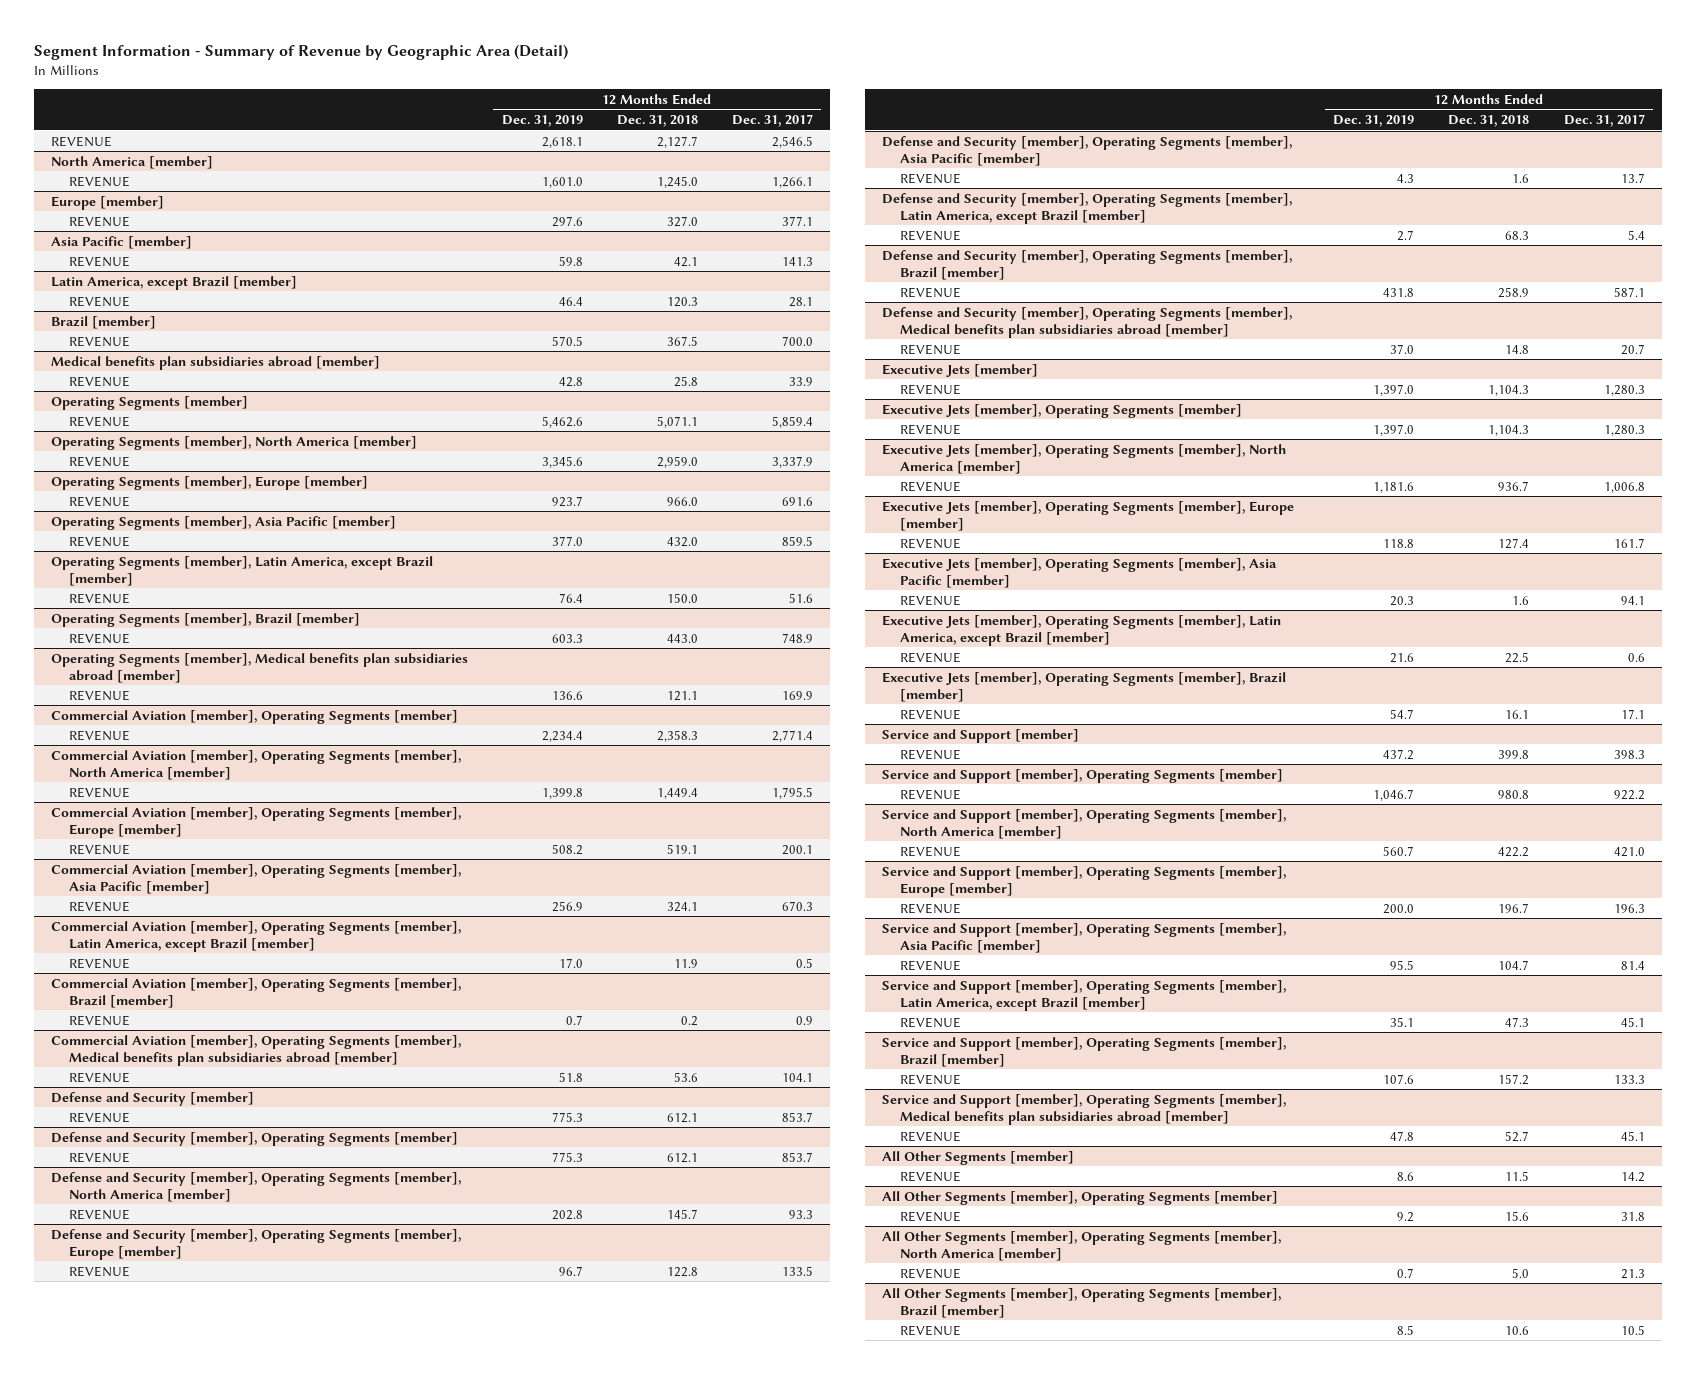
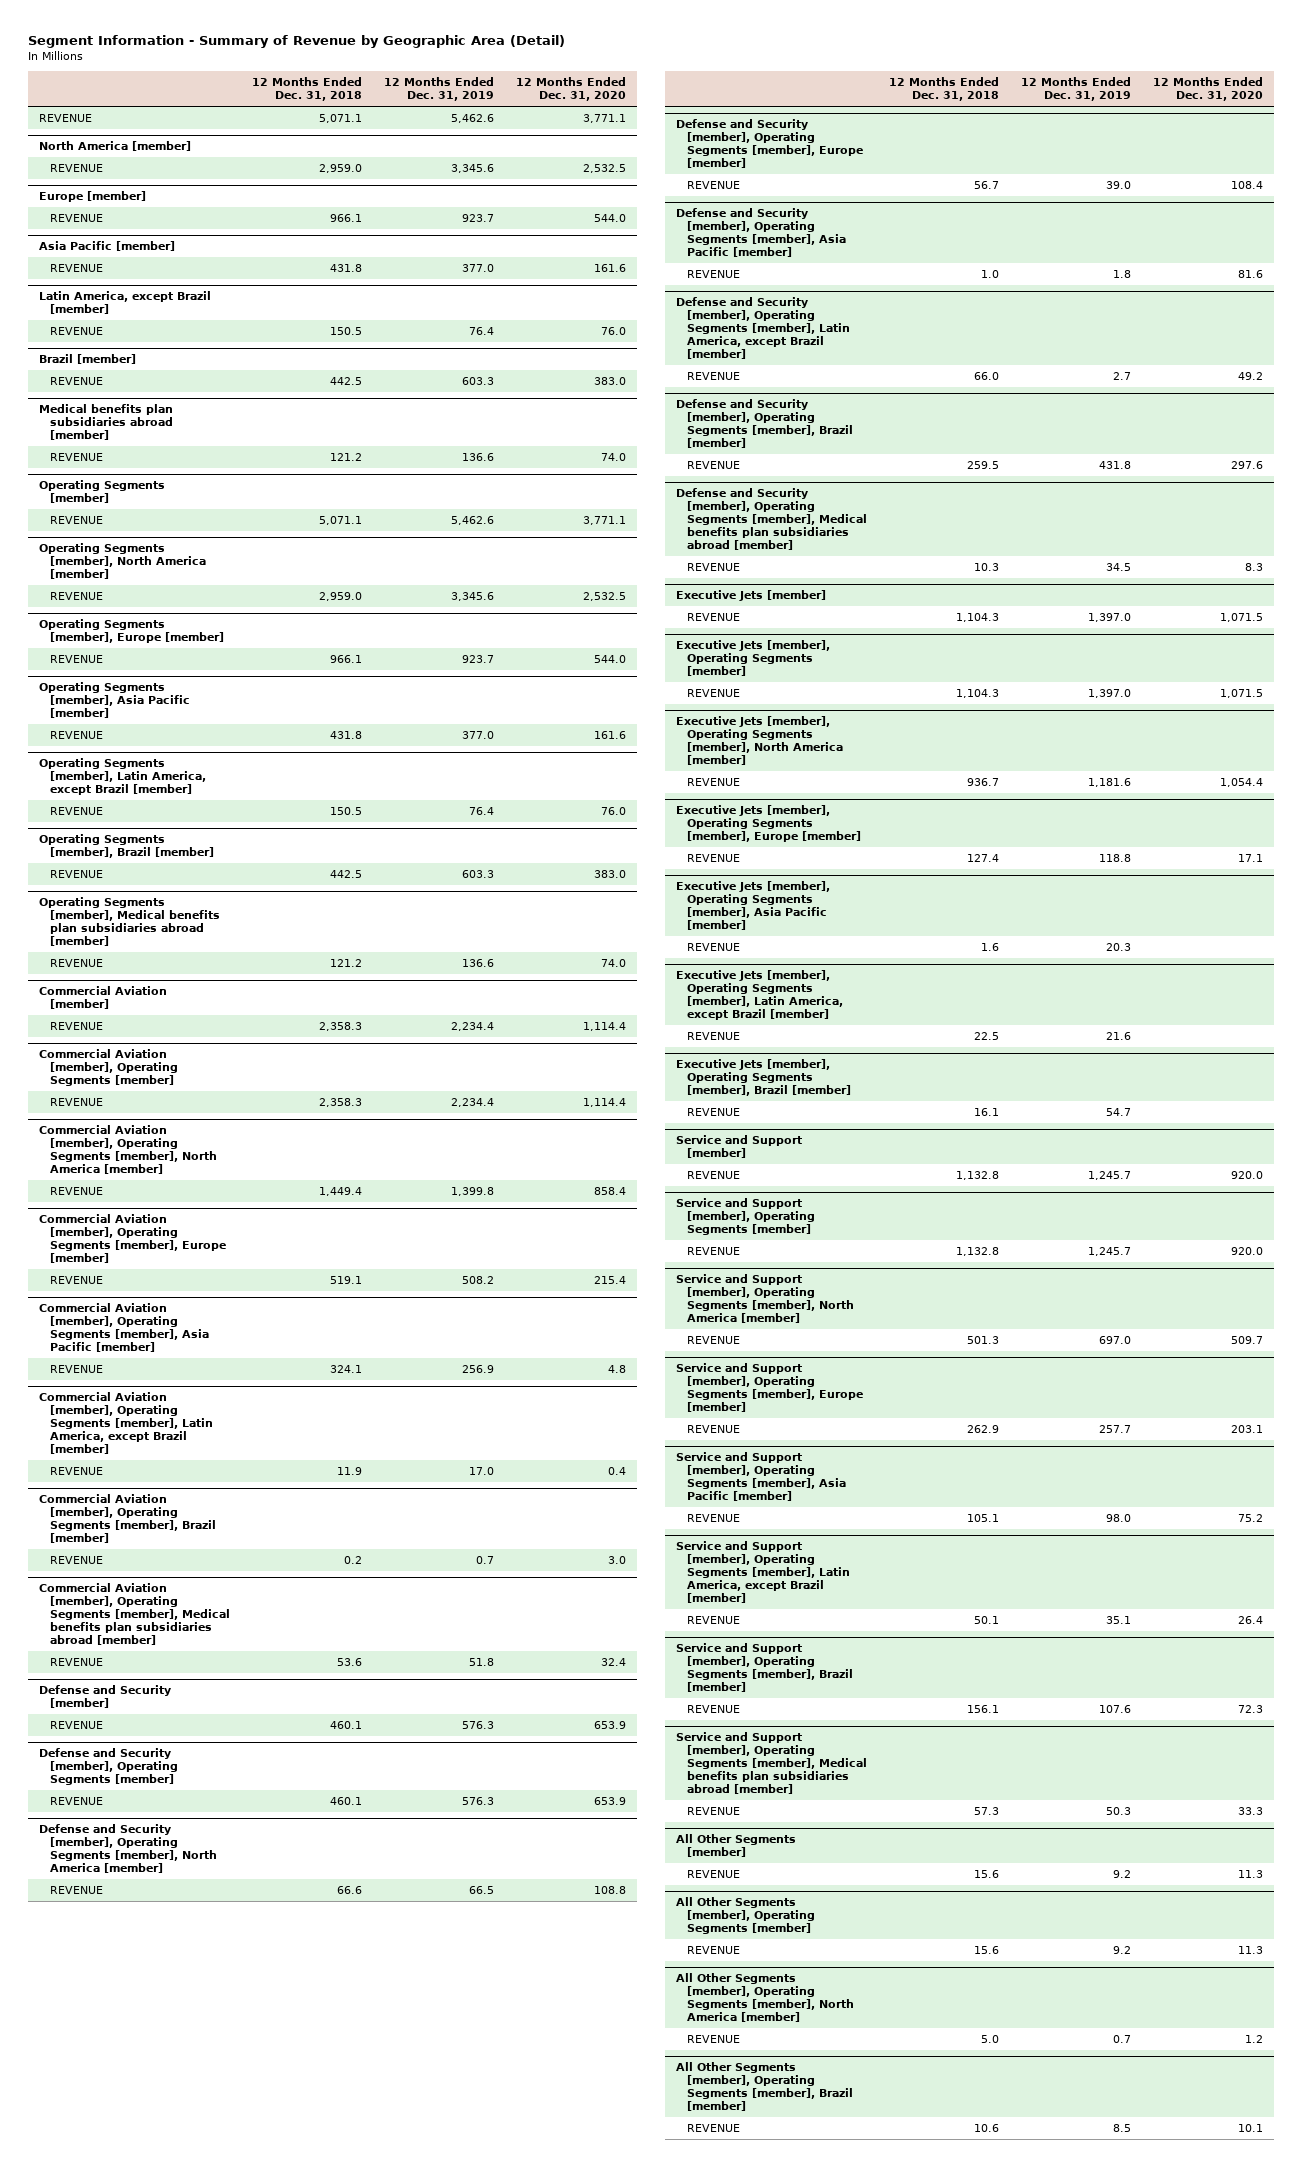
[731,113,813,127] Dec. 31, 2017 -> none
none -> [516,77,627,102] 12 Months Ended Dec. 31, 2020
[541,136,583,148] 2,618.1 -> [450,113,494,123] 5,462.6
[656,135,698,148] 2,127.7 -> [318,113,362,123] 5,071.1
[541,176,583,188] 1,601.0 -> [450,163,494,173] 3,345.6
[656,175,698,188] 1,245.0 -> [318,163,362,173] 2,959.0
[551,215,583,227] 297.6 -> [461,213,494,222] 923.7
[666,215,698,227] 327.0 -> [329,213,362,222] 966.1
[558,255,583,266] 59.8 -> [461,263,494,272] 377.0
[673,256,698,267] 42.1 -> [329,263,362,272] 431.8
[558,296,583,306] 46.4 -> [468,326,494,335] 76.4
[666,296,698,307] 120.3 -> [329,326,362,335] 150.5
[551,335,583,346] 570.5 -> [461,376,494,385] 603.3
[666,335,698,346] 367.5 -> [329,376,362,385] 442.5
[558,376,583,387] 42.8 -> [461,452,494,461] 136.6
[673,375,698,387] 25.8 -> [329,452,362,461] 121.2
[666,496,698,506] 966.0 -> [329,654,362,663] 966.1
[666,536,698,547] 432.0 -> [329,730,362,739] 431.8
[666,592,698,603] 150.0 -> [329,806,362,815] 150.5
[666,633,698,643] 443.0 -> [329,869,362,878] 442.5
[666,690,698,701] 121.1 -> [329,958,362,967] 121.2
none -> [38,986,167,1010] Commercial Aviation [member]
none -> [49,1021,103,1030] REVENUE
[551,1111,583,1122] 775.3 -> [461,1720,494,1729] 576.3
[666,1112,698,1123] 612.1 -> [329,1720,362,1729] 460.1
[551,1151,583,1162] 775.3 -> [461,1796,494,1805] 576.3
[666,1152,698,1163] 612.1 -> [329,1796,362,1805] 460.1
[551,1209,583,1220] 202.8 -> [468,1885,494,1894] 66.5
[666,1208,698,1219] 145.7 -> [336,1885,362,1894] 66.6
[558,1265,583,1276] 96.7 -> [1106,180,1132,189] 39.0
[666,1266,698,1277] 122.8 -> [973,180,999,189] 56.7
[1397,173,1415,183] 4.3 -> [1113,269,1132,278] 1.8
[1512,173,1530,183] 1.6 -> [980,269,999,278] 1.0
[1505,230,1530,240] 68.3 -> [973,371,999,380] 66.0
[1498,286,1530,298] 258.9 -> [966,460,999,469] 259.5
[1390,343,1415,354] 37.0 -> [1106,562,1132,571] 34.5
[1505,344,1530,354] 14.8 -> [973,562,999,571] 10.3
[1383,748,1415,760] 437.2 -> [1088,1170,1132,1180] 1,245.7
[1498,749,1530,759] 399.8 -> [955,1170,999,1180] 1,132.8
[1373,788,1415,801] 1,046.7 -> [1088,1246,1132,1256] 1,245.7
[1498,789,1530,799] 980.8 -> [955,1246,999,1256] 1,132.8
[1383,845,1415,856] 560.7 -> [1099,1335,1132,1344] 697.0
[1498,846,1530,857] 422.2 -> [966,1335,999,1344] 501.3
[1383,903,1415,914] 200.0 -> [1099,1424,1132,1433] 257.7
[1498,902,1530,913] 196.7 -> [966,1424,999,1433] 262.9
[1390,959,1415,970] 95.5 -> [1106,1513,1132,1522] 98.0
[1498,959,1530,970] 104.7 -> [966,1513,999,1522] 105.1
[1505,1016,1530,1027] 47.3 -> [973,1615,999,1624] 50.1
[1498,1073,1530,1085] 157.2 -> [966,1704,999,1713] 156.1
[1390,1130,1415,1141] 47.8 -> [1106,1806,1132,1815] 50.3
[1505,1130,1530,1142] 52.7 -> [973,1806,999,1815] 57.3
[1397,1171,1415,1181] 8.6 -> [1113,1869,1132,1878] 9.2
[1505,1170,1530,1181] 11.5 -> [973,1869,999,1878] 15.6

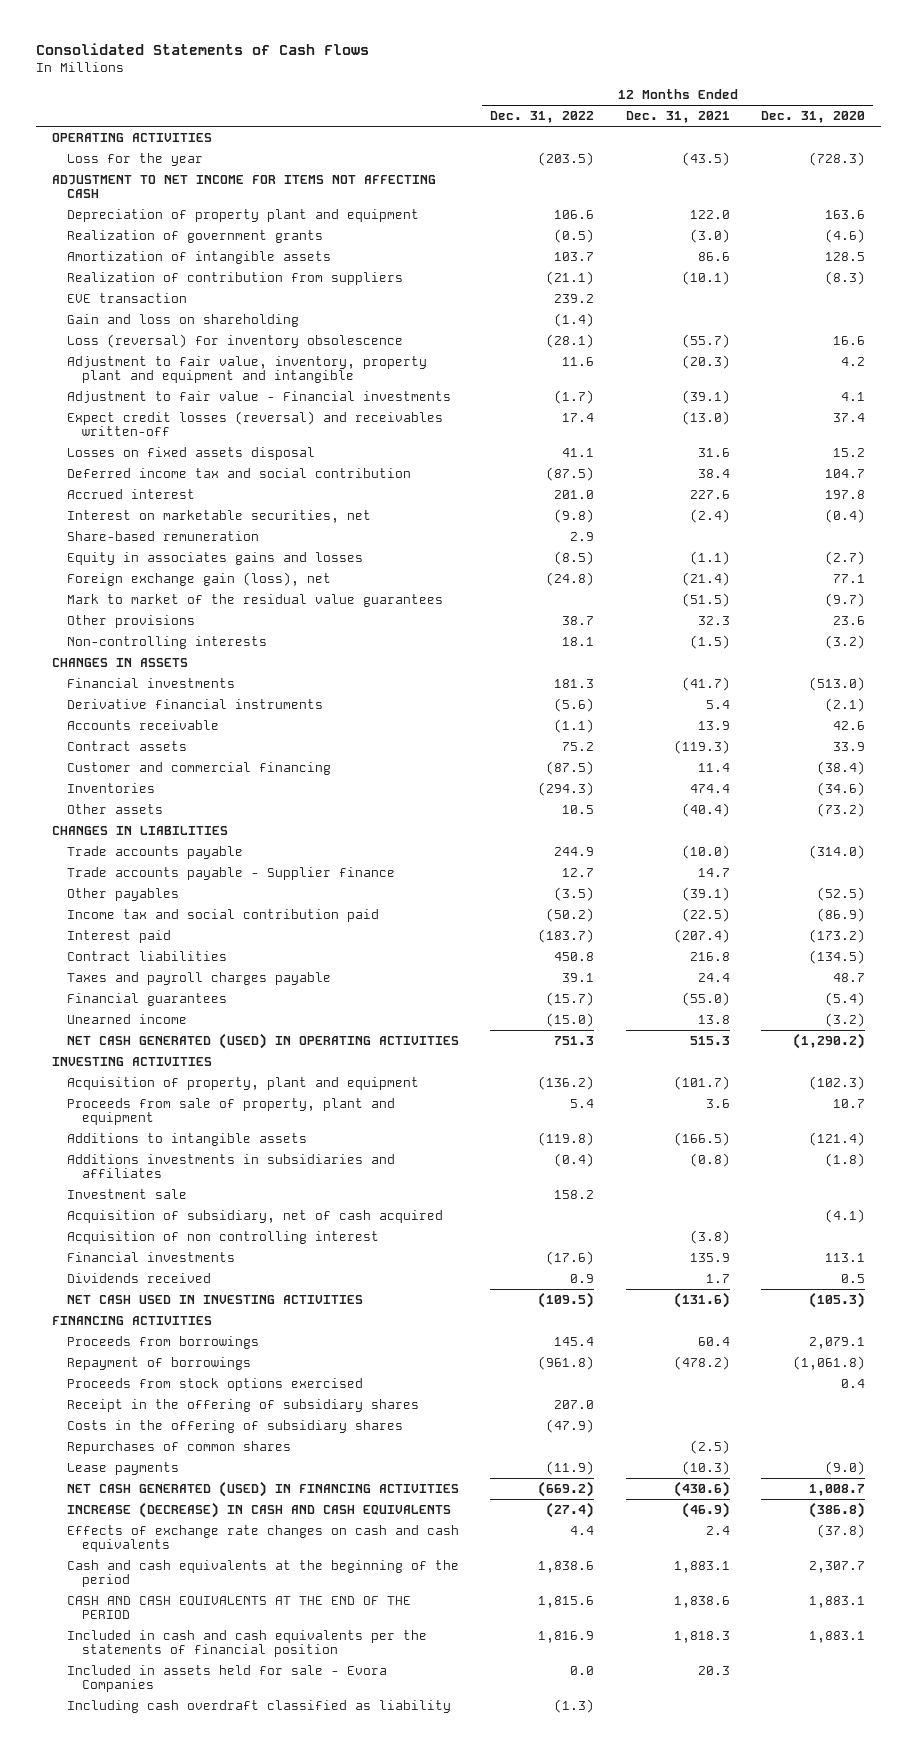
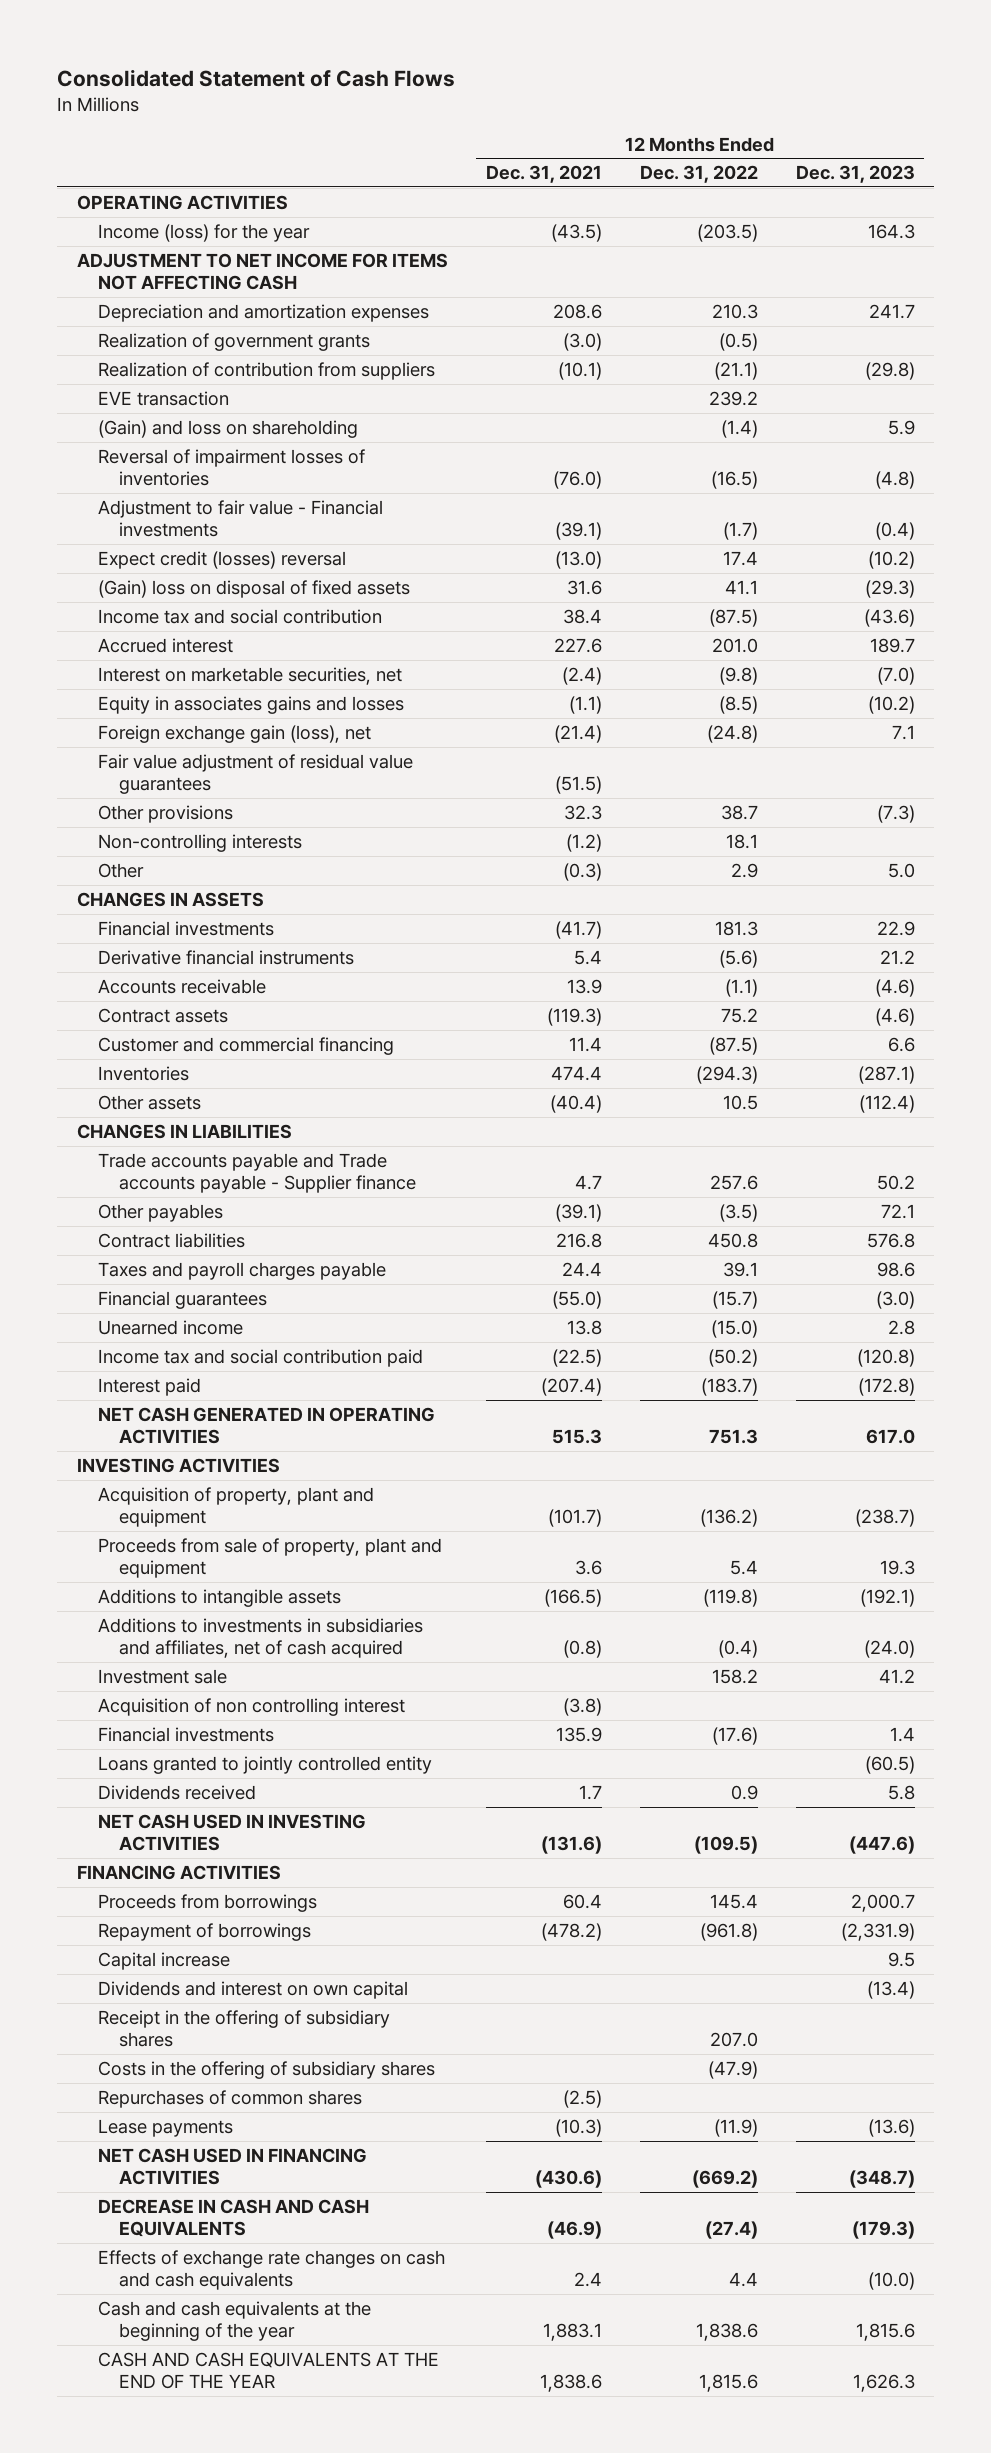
[35,43,369,56] Consolidated Statements of Cash Flows -> [57,69,456,88] Consolidated Statement of Cash Flows
[761,111,866,124] Dec. 31, 2020 -> none
none -> [795,165,915,184] Dec. 31, 2023
[66,152,203,166] Loss for the year -> [97,223,310,242] Income (loss) for the year
[66,208,419,222] Depreciation of property plant and equipment -> none
none -> [97,303,429,322] Depreciation and amortization expenses
[66,250,331,264] Amortization of intangible assets -> none
[66,333,403,348] Loss (reversal) for inventory obsolescence -> none
[66,355,427,384] Adjustment to fair value, inventory, property plant and equipment and intangible -> none
[66,313,299,327] Gain and loss on shareholding -> [97,419,358,438] (Gain) and loss on shareholding
none -> [97,448,365,487] Reversal of impairment losses of inventories
[66,410,443,437] Expect credit losses (reversal) and receivables written-off -> [97,550,346,569] Expect credit (losses) reversal
[66,446,315,460] Losses on fixed assets disposal -> [97,579,410,598] (Gain) loss on disposal of fixed assets
[66,467,411,478] Deferred income tax and social contribution -> [97,608,382,624] Income tax and social contribution
[66,530,259,541] Share-based remuneration -> none
[66,593,443,607] Mark to market of the residual value guarantees -> [97,753,413,795] Fair value adjustment of residual value guarantees
[689,634,730,649] (1.5) -> [565,833,602,852] (1.2)
none -> [97,862,144,878] Other
[66,845,243,859] Trade accounts payable -> none
[66,866,395,880] Trade accounts payable - Supplier finance -> [97,1152,417,1194] Trade accounts payable and Trade accounts payable - Supplier finance
[562,867,595,877] 12.7 -> [709,1175,758,1191] 257.6
[697,867,730,877] 14.7 -> [574,1175,602,1191] 4.7
[66,908,379,922] Income tax and social contribution paid -> [97,1348,423,1367] Income tax and social contribution paid
[66,929,171,943] Interest paid -> [97,1377,201,1396] Interest paid
[66,1032,459,1049] NET CASH GENERATED (USED) IN OPERATING ACTIVITIES -> [97,1406,435,1445] NET CASH GENERATED IN OPERATING ACTIVITIES
[66,1153,395,1179] Additions investments in subsidiaries and affiliates -> [97,1617,423,1659] Additions to investments in subsidiaries and affiliates, net of cash acquired
[66,1209,443,1223] Acquisition of subsidiary, net of cash acquired -> none
none -> [97,1755,432,1774] Loans granted to jointly controlled entity
[66,1377,363,1391] Proceeds from stock options exercised -> none
none -> [97,1951,230,1970] Capital increase
none -> [97,1980,408,1999] Dividends and interest on own capital
[66,1480,459,1497] NET CASH GENERATED (USED) IN FINANCING ACTIVITIES -> [97,2147,367,2186] NET CASH USED IN FINANCING ACTIVITIES
[66,1501,451,1518] INCREASE (DECREASE) IN CASH AND CASH EQUIVALENTS -> [97,2198,369,2238] DECREASE IN CASH AND CASH EQUIVALENTS
[66,1629,427,1658] Included in cash and cash equivalents per the statements of financial position -> none
[66,1664,387,1693] Included in assets held for sale - Evora Companies -> none
[66,1699,451,1713] Including cash overdraft classified as liability -> none
[66,1559,459,1588] Cash and cash equivalents at the beginning of the period -> [97,2300,371,2342] Cash and cash equivalents at the beginning of the year
[66,1595,411,1620] CASH AND CASH EQUIVALENTS AT THE END OF THE PERIOD -> [97,2351,439,2390] CASH AND CASH EQUIVALENTS AT THE END OF THE YEAR

